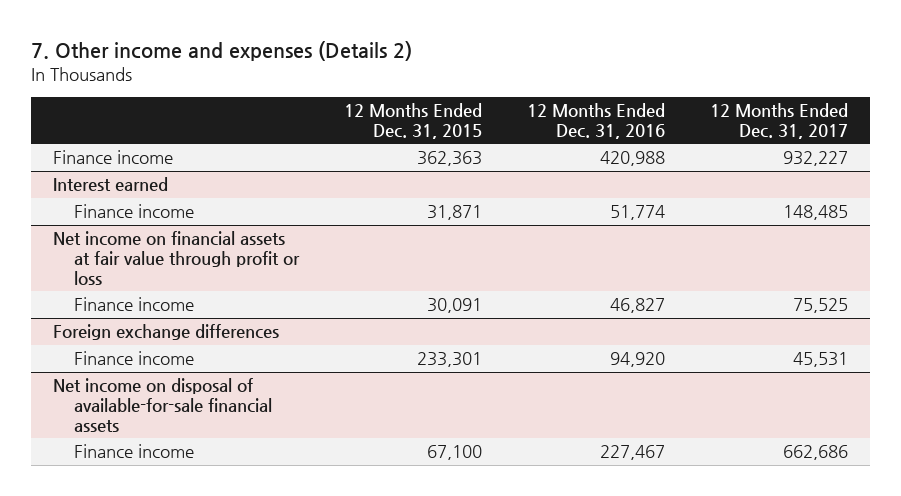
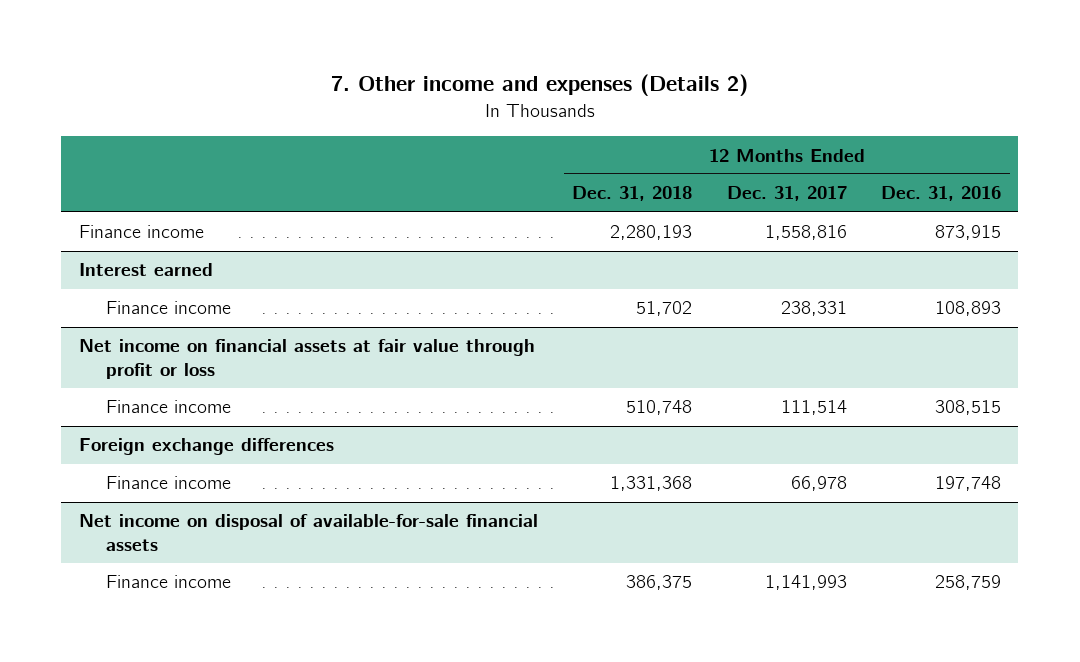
[343,102,482,139] 12 Months Ended Dec. 31, 2015 -> none
none -> [572,186,693,202] Dec. 31, 2018
[599,151,665,167] 420,988 -> [935,225,1002,241] 873,915
[782,151,848,167] 932,227 -> [764,225,847,241] 1,558,816
[609,205,665,221] 51,774 -> [935,301,1002,317] 108,893
[782,205,848,221] 148,485 -> [780,301,847,317] 238,331
[609,298,665,314] 46,827 -> [935,400,1002,416] 308,515
[792,298,848,314] 75,525 -> [780,400,847,416] 111,514
[609,352,665,368] 94,920 -> [935,476,1002,492] 197,748
[792,352,848,368] 45,531 -> [790,476,847,492] 66,978
[599,445,665,461] 227,467 -> [935,575,1002,591] 258,759
[782,445,848,461] 662,686 -> [764,575,847,591] 1,141,993

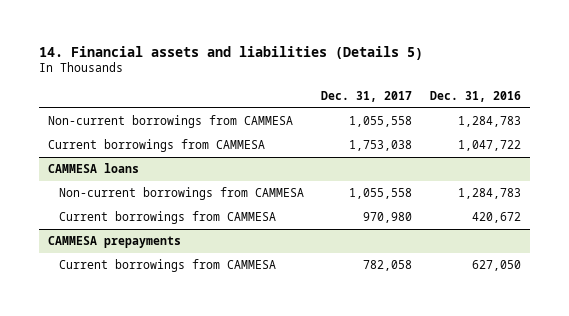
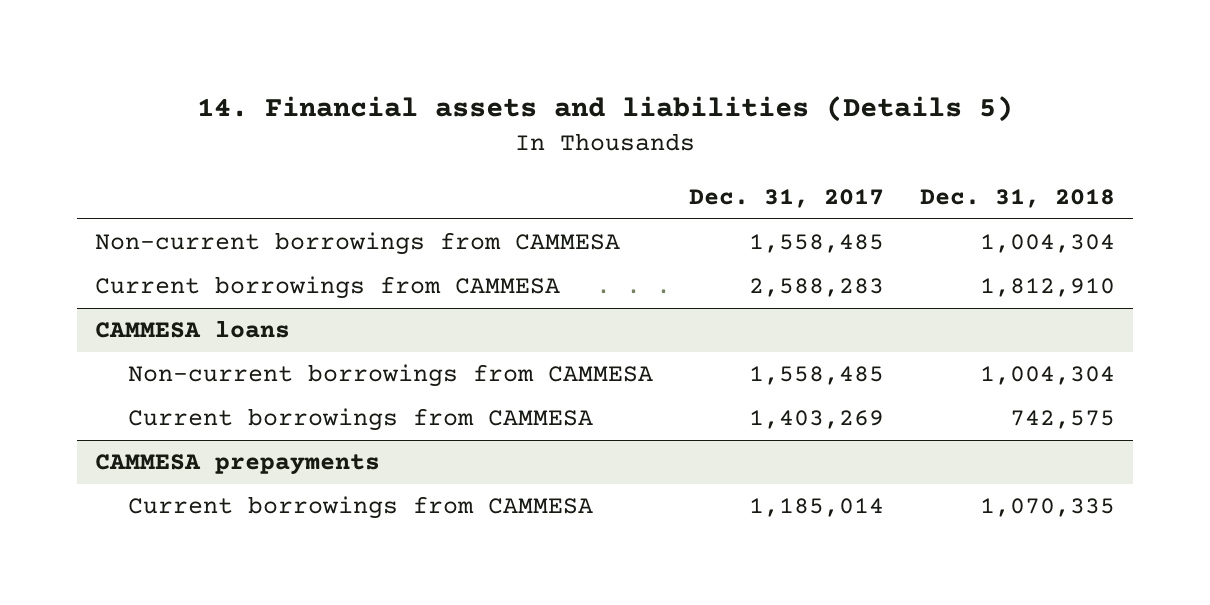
[430,90,522,102] Dec. 31, 2016 -> none
none -> [919,189,1115,209] Dec. 31, 2018
[349,116,413,128] 1,055,558 -> [748,234,884,254] 1,558,485
[349,140,413,152] 1,753,038 -> [748,278,884,298] 2,588,283
[349,188,413,200] 1,055,558 -> [748,366,884,386] 1,558,485
[363,212,413,224] 970,980 -> [748,410,884,430] 1,403,269
[363,260,413,272] 782,058 -> [748,498,884,518] 1,185,014

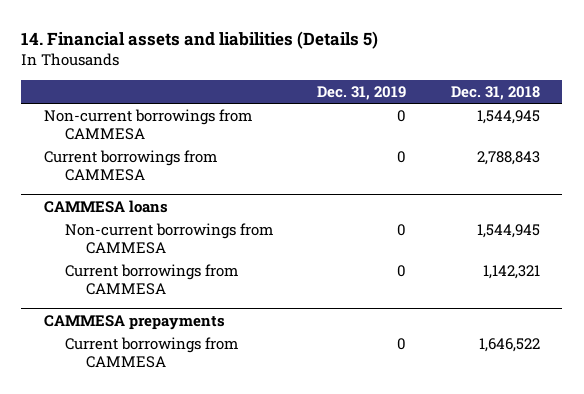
[688,189,884,209] Dec. 31, 2017 -> none
none -> [317,85,407,100] Dec. 31, 2019
[979,234,1115,254] 1,004,304 -> [476,110,540,125] 1,544,945
[979,278,1115,298] 1,812,910 -> [476,151,540,166] 2,788,843
[979,366,1115,386] 1,004,304 -> [476,224,540,239] 1,544,945
[1009,410,1115,430] 742,575 -> [482,265,540,280] 1,142,321
[979,498,1115,518] 1,070,335 -> [478,338,540,353] 1,646,522

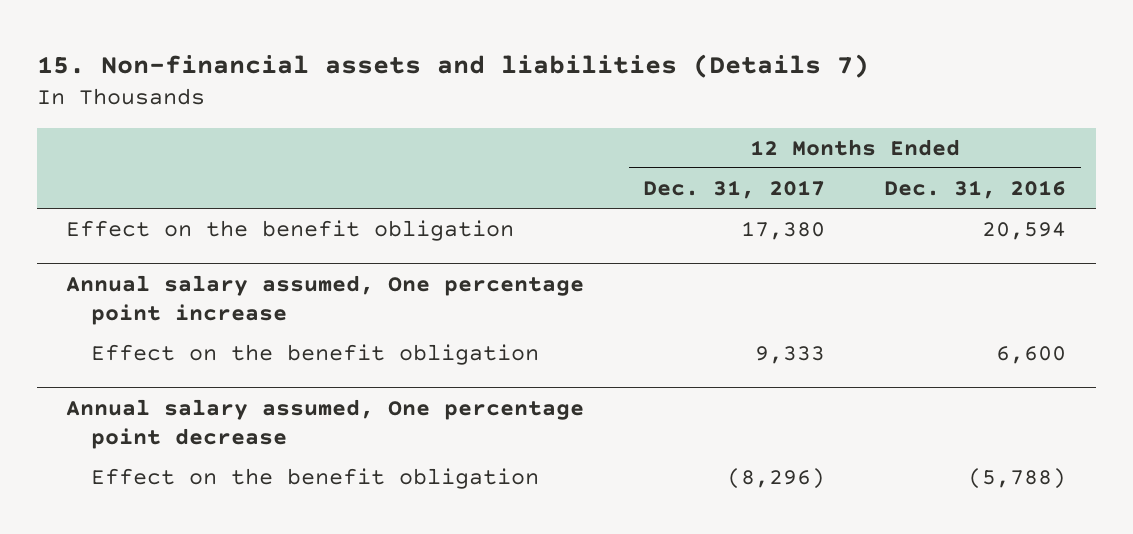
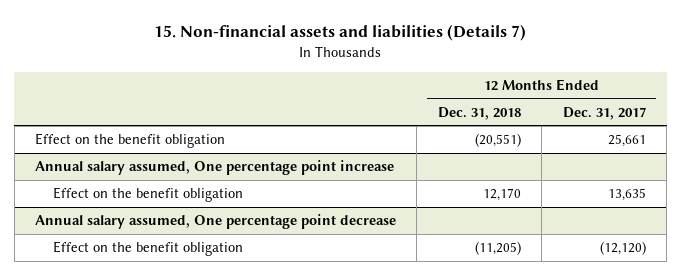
[884,179,1067,199] Dec. 31, 2016 -> none
none -> [437,106,521,120] Dec. 31, 2018
[741,221,826,241] 17,380 -> [607,134,646,148] 25,661
[755,346,826,365] 9,333 -> [607,188,646,202] 13,635
[727,468,826,490] (8,296) -> [599,241,646,256] (12,120)

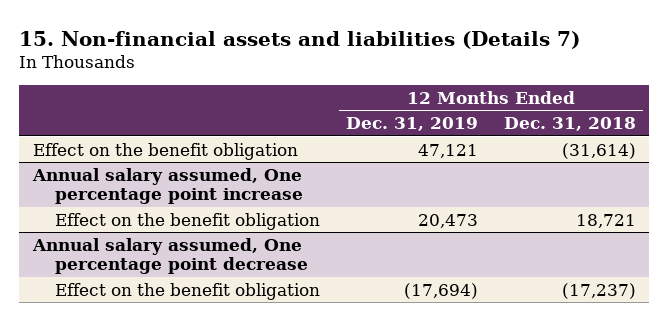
[562,106,646,120] Dec. 31, 2017 -> none
none -> [345,117,478,132] Dec. 31, 2019
[474,133,521,148] (20,551) -> [562,142,637,159] (31,614)
[482,188,521,202] 12,170 -> [576,213,637,228] 18,721
[474,241,521,256] (11,205) -> [562,282,637,299] (17,237)

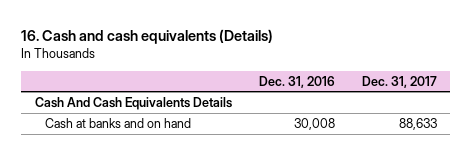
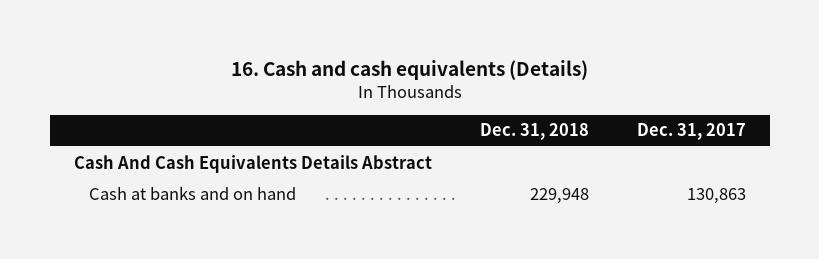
[258,75,335,88] Dec. 31, 2016 -> none
none -> [479,123,589,141] Dec. 31, 2018
[34,97,232,111] Cash And Cash Equivalents Details -> [73,154,432,173] Cash And Cash Equivalents Details Abstract
[398,118,437,131] 88,633 -> [686,187,746,204] 130,863

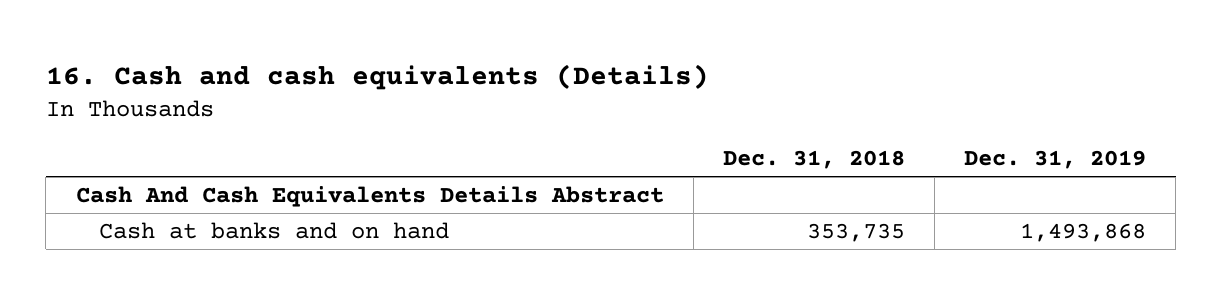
[636,123,746,141] Dec. 31, 2017 -> none
none -> [964,150,1147,170] Dec. 31, 2019
[529,187,589,204] 229,948 -> [806,223,905,243] 353,735

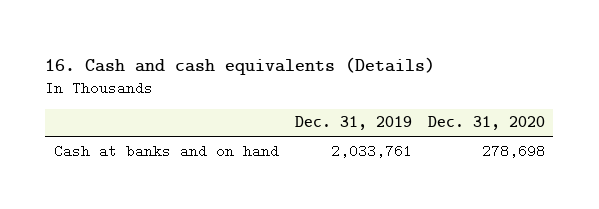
[722,150,905,170] Dec. 31, 2018 -> none
none -> [428,116,546,131] Dec. 31, 2020
[75,186,664,208] Cash And Cash Equivalents Details Abstract -> none
[1020,223,1147,243] 1,493,868 -> [330,143,412,158] 2,033,761

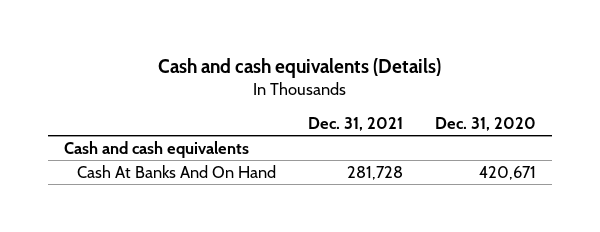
[45,56,436,75] 16. Cash and cash equivalents (Details) -> [157,57,441,78] Cash and cash equivalents (Details)
[294,116,412,131] Dec. 31, 2019 -> none
none -> [308,116,404,131] Dec. 31, 2021
none -> [63,140,249,158] Cash and cash equivalents
[53,143,279,158] Cash at banks and on hand -> [76,164,276,178] Cash At Banks And On Hand
[482,143,546,158] 278,698 -> [479,165,537,180] 420,671

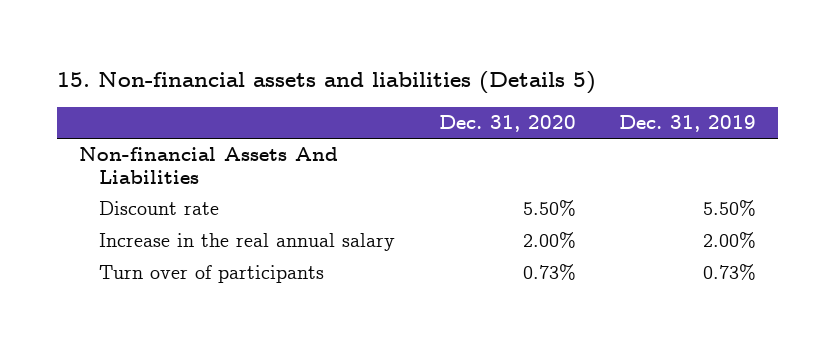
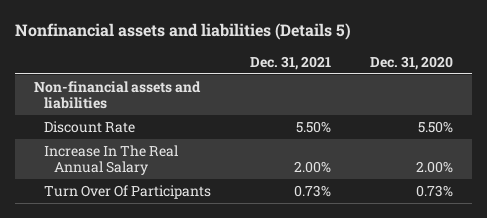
[57,71,597,95] 15. Non-financial assets and liabilities (Details 5) -> [14,23,351,41] Nonfinancial assets and liabilities (Details 5)
[619,115,757,133] Dec. 31, 2019 -> none
none -> [250,56,332,71] Dec. 31, 2021
[79,147,339,184] Non-financial Assets And Liabilities -> [34,80,202,110] Non-financial assets and liabilities
[99,201,220,216] Discount rate -> [44,120,136,133] Discount Rate
[99,233,396,252] Increase in the real annual salary -> [44,144,179,176] Increase In The Real Annual Salary
[99,265,325,284] Turn over of participants -> [44,184,212,199] Turn Over Of Participants

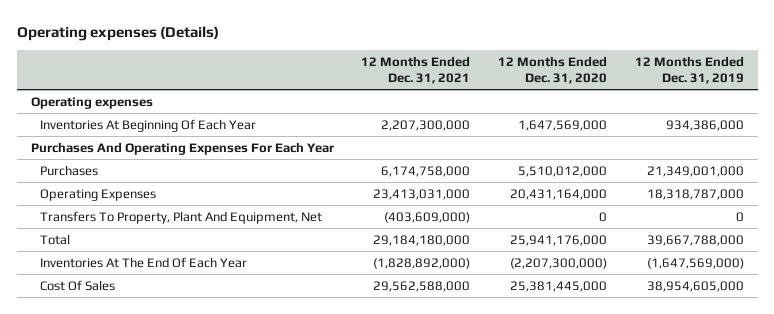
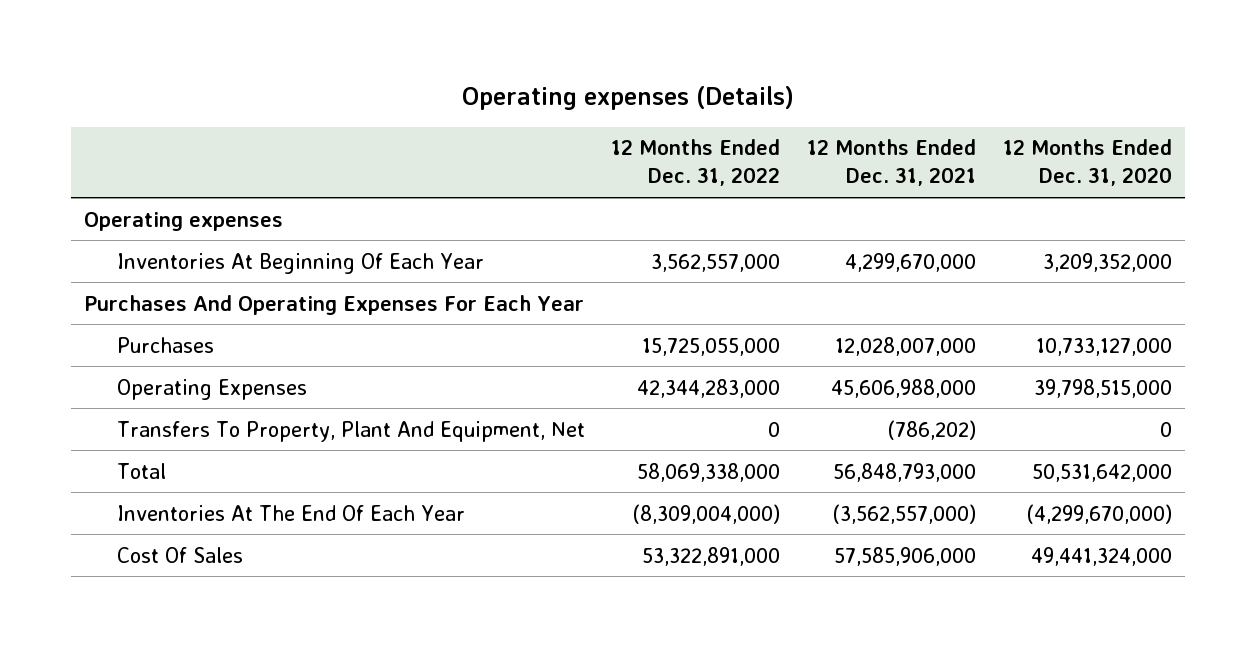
[634,56,744,85] 12 Months Ended Dec. 31, 2019 -> none
none -> [611,139,781,187] 12 Months Ended Dec. 31, 2022
[381,119,471,131] 2,207,300,000 -> [845,252,977,272] 4,299,670,000
[518,119,608,131] 1,647,569,000 -> [1042,252,1172,272] 3,209,352,000
[381,165,471,177] 6,174,758,000 -> [835,336,977,356] 12,028,007,000
[518,165,608,177] 5,510,012,000 -> [1035,337,1172,356] 10,733,127,000
[373,188,471,200] 23,413,031,000 -> [831,378,977,398] 45,606,988,000
[510,188,608,200] 20,431,164,000 -> [1033,378,1172,398] 39,798,515,000
[384,211,471,223] (403,609,000) -> [887,419,977,440] (786,202)
[373,234,471,246] 29,184,180,000 -> [833,462,977,482] 56,848,793,000
[510,234,608,246] 25,941,176,000 -> [1031,463,1172,482] 50,531,642,000
[373,257,471,269] (1,828,892,000) -> [832,503,977,524] (3,562,557,000)
[510,257,608,269] (2,207,300,000) -> [1025,503,1172,524] (4,299,670,000)
[373,280,471,292] 29,562,588,000 -> [834,546,977,566] 57,585,906,000
[510,280,608,292] 25,381,445,000 -> [1030,546,1172,566] 49,441,324,000

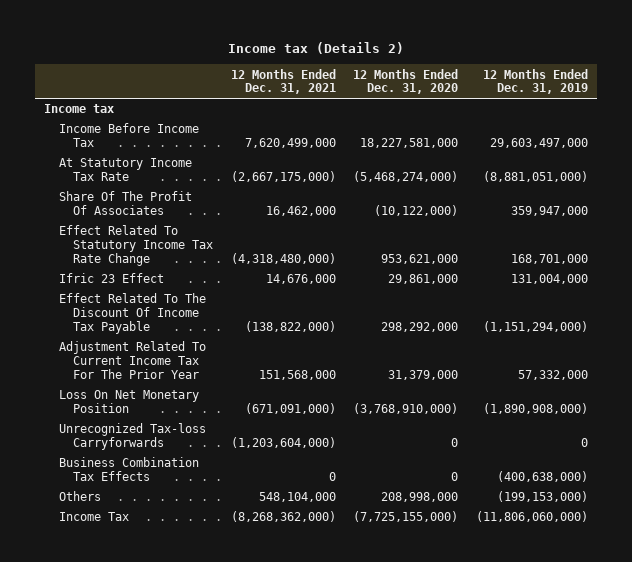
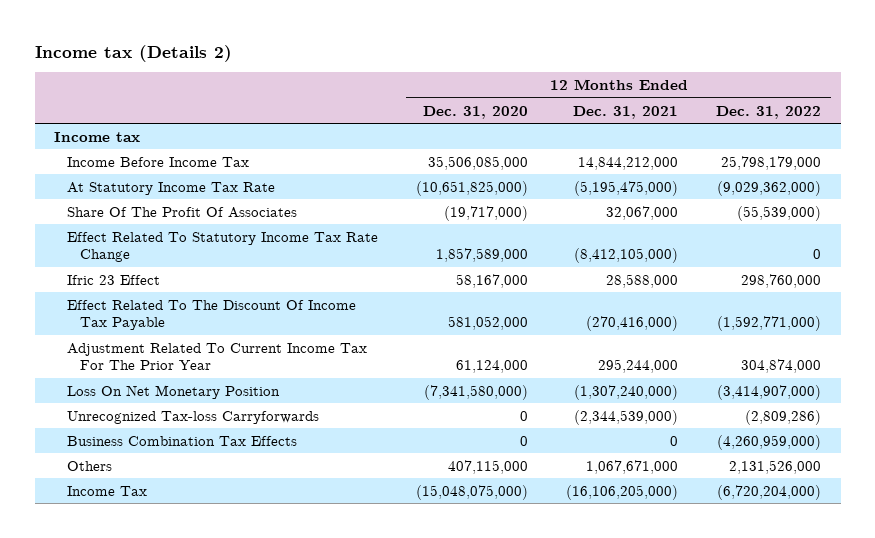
[482,68,588,95] 12 Months Ended Dec. 31, 2019 -> none
none -> [716,105,822,119] Dec. 31, 2022
[244,137,336,148] 7,620,499,000 -> [578,156,679,170] 14,844,212,000
[360,137,459,148] 18,227,581,000 -> [427,155,528,170] 35,506,085,000
[230,170,336,182] (2,667,175,000) -> [574,180,679,196] (5,195,475,000)
[353,170,459,182] (5,468,274,000) -> [415,180,528,196] (10,651,825,000)
[265,205,336,216] 16,462,000 -> [606,205,679,220] 32,067,000
[374,204,459,216] (10,122,000) -> [443,205,528,221] (19,717,000)
[230,252,336,264] (4,318,480,000) -> [574,248,679,264] (8,412,105,000)
[381,253,459,264] 953,621,000 -> [435,248,528,263] 1,857,589,000
[265,274,336,285] 14,676,000 -> [606,273,679,288] 28,588,000
[388,274,459,285] 29,861,000 -> [455,273,528,288] 58,167,000
[244,320,336,332] (138,822,000) -> [586,316,679,332] (270,416,000)
[381,321,459,332] 298,292,000 -> [447,316,528,331] 581,052,000
[258,369,336,380] 151,568,000 -> [598,359,679,374] 295,244,000
[388,369,459,380] 31,379,000 -> [455,360,528,374] 61,124,000
[244,402,336,414] (671,091,000) -> [574,384,679,400] (1,307,240,000)
[353,402,459,414] (3,768,910,000) -> [423,384,528,400] (7,341,580,000)
[230,436,336,448] (1,203,604,000) -> [574,409,679,425] (2,344,539,000)
[258,492,336,503] 548,104,000 -> [586,459,679,474] 1,067,671,000
[381,492,459,503] 208,998,000 -> [447,459,528,474] 407,115,000
[230,511,336,523] (8,268,362,000) -> [566,484,679,500] (16,106,205,000)
[353,511,459,523] (7,725,155,000) -> [415,484,528,500] (15,048,075,000)

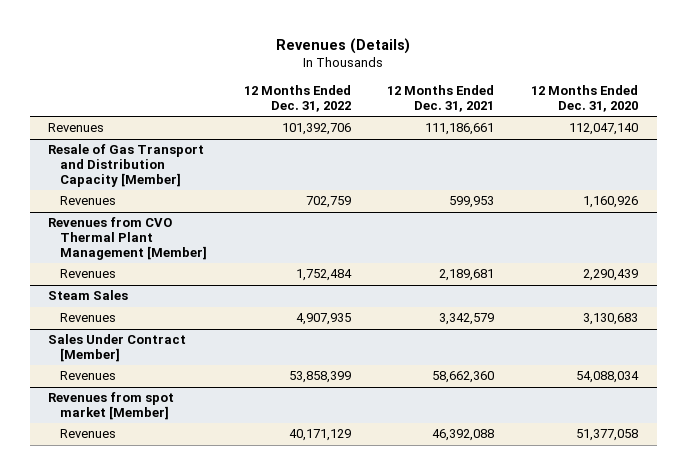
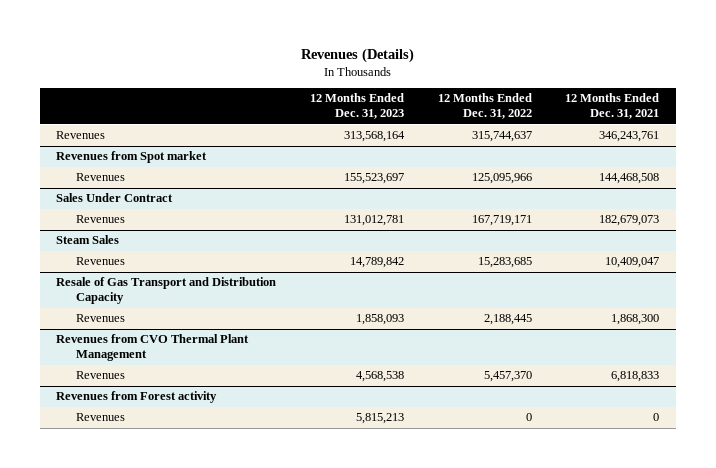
[531,85,639,113] 12 Months Ended Dec. 31, 2020 -> none
none -> [309,93,404,120] 12 Months Ended Dec. 31, 2023
[48,144,205,188] Resale of Gas Transport and Distribution Capacity [Member] -> none
[48,217,208,261] Revenues from CVO Thermal Plant Management [Member] -> none
[281,123,351,136] 101,392,706 -> [471,131,532,143] 315,744,637
[425,123,495,136] 111,186,661 -> [599,131,660,143] 346,243,761
none -> [56,151,208,164] Revenues from Spot market
[305,196,351,209] 702,759 -> [471,173,532,185] 125,095,966
[449,196,495,209] 599,953 -> [599,173,660,185] 144,468,508
none -> [56,193,174,203] Sales Under Contract
[295,269,352,282] 1,752,484 -> [471,215,532,227] 167,719,171
[439,269,495,282] 2,189,681 -> [599,215,660,227] 182,679,073
[48,334,187,363] Sales Under Contract [Member] -> none
[48,392,175,421] Revenues from spot market [Member] -> none
[295,313,351,326] 4,907,935 -> [477,257,532,269] 15,283,685
[439,313,495,326] 3,342,579 -> [605,257,660,269] 10,409,047
none -> [56,277,277,305] Resale of Gas Transport and Distribution Capacity
[288,371,351,384] 53,858,399 -> [483,314,532,326] 2,188,445
[432,371,495,384] 58,662,360 -> [611,314,660,326] 1,868,300
none -> [56,334,250,362] Revenues from CVO Thermal Plant Management
[288,429,351,442] 40,171,129 -> [483,371,532,383] 5,457,370
[432,429,495,442] 46,392,088 -> [611,371,660,383] 6,818,833
none -> [56,391,218,404] Revenues from Forest activity
none -> [76,413,126,422] Revenues

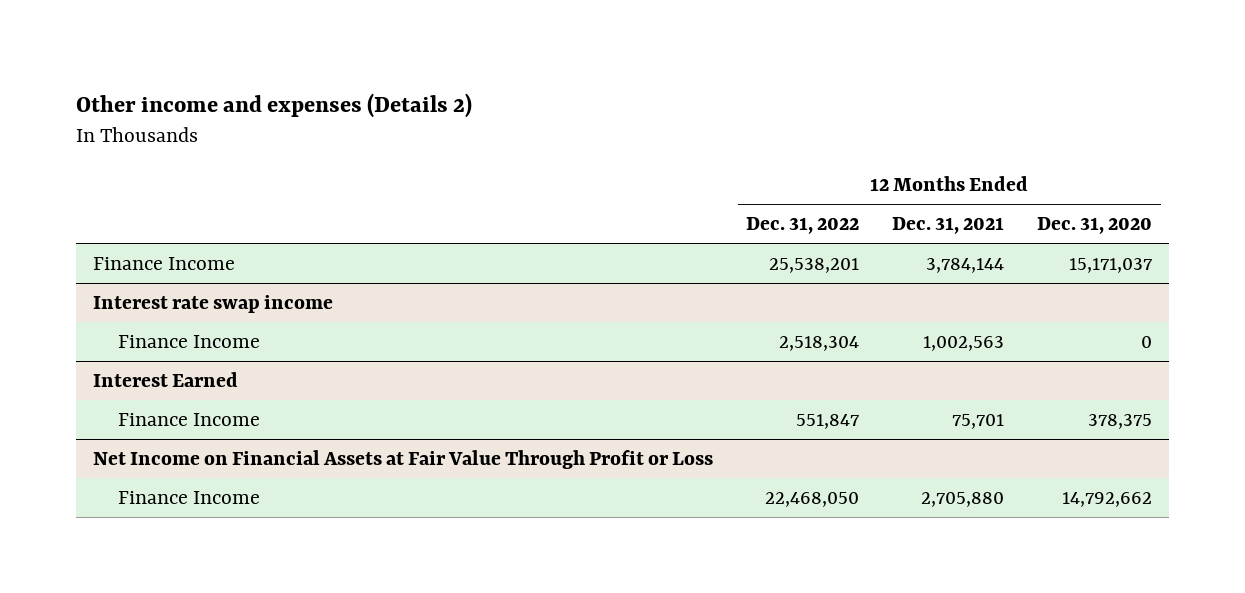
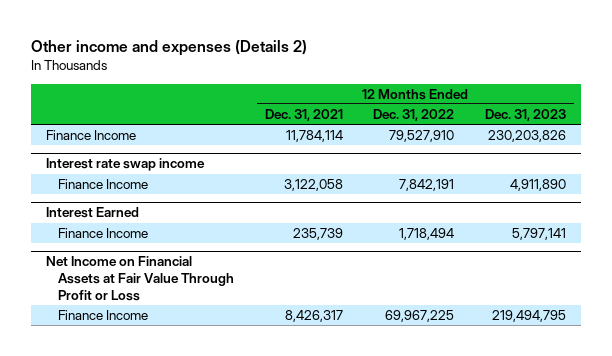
[1037,217,1153,235] Dec. 31, 2020 -> none
none -> [485,108,567,121] Dec. 31, 2023
[768,257,859,273] 25,538,201 -> [389,130,455,143] 79,527,910
[926,257,1005,273] 3,784,144 -> [285,130,343,143] 11,784,114
[778,335,859,351] 2,518,304 -> [399,179,455,192] 7,842,191
[923,335,1005,351] 1,002,563 -> [283,179,343,192] 3,122,058
[795,413,859,429] 551,847 -> [399,228,455,241] 1,718,494
[952,413,1005,429] 75,701 -> [292,228,343,241] 235,739
[764,491,859,507] 22,468,050 -> [385,310,455,323] 69,967,225
[921,491,1005,507] 2,705,880 -> [284,310,343,323] 8,426,317

